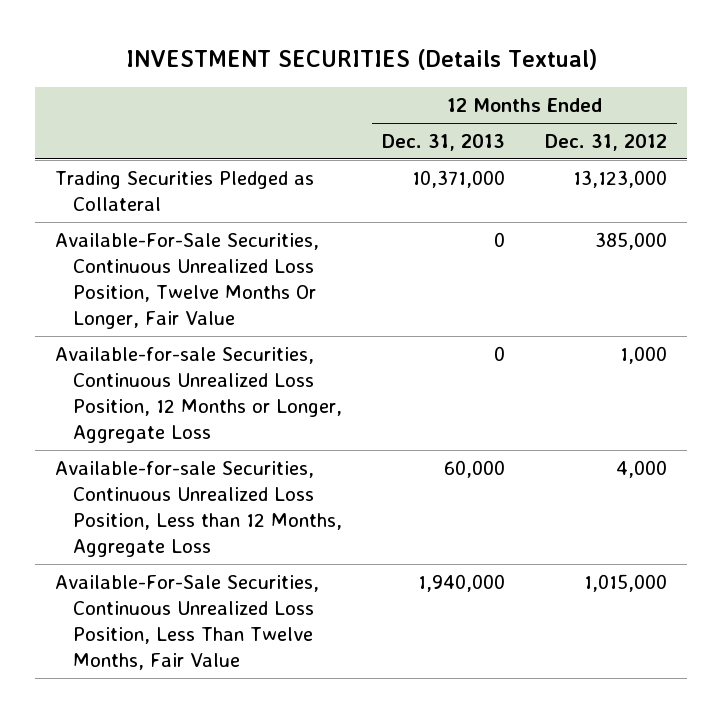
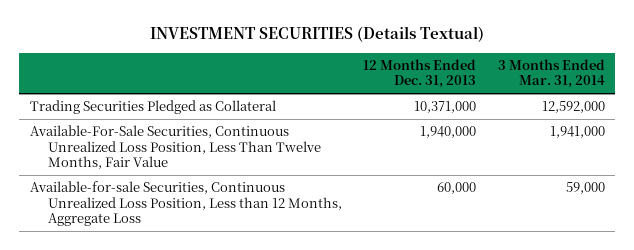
[545,133,668,151] Dec. 31, 2012 -> none
none -> [497,58,605,89] 3 Months Ended Mar. 31, 2014
[55,232,320,329] Available-For-Sale Securities, Continuous Unrealized Loss Position, Twelve Months Or Longer, Fair Value -> none
[55,346,343,443] Available-for-sale Securities, Continuous Unrealized Loss Position, 12 Months or Longer, Aggregate Loss -> none
[55,460,343,557] Available-for-sale Securities, Continuous Unrealized Loss Position, Less than 12 Months, Aggregate Loss -> [29,181,343,227] Available-for-sale Securities, Continuous Unrealized Loss Position, Less than 12 Months, Aggregate Loss

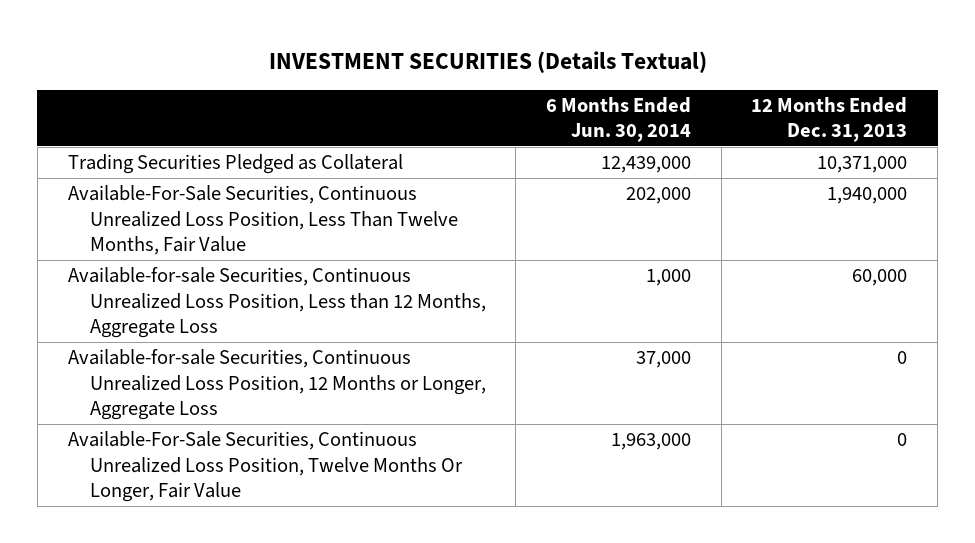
[497,58,605,89] 3 Months Ended Mar. 31, 2014 -> none
none -> [546,96,692,143] 6 Months Ended Jun. 30, 2014
none -> [67,349,486,420] Available-for-sale Securities, Continuous Unrealized Loss Position, 12 Months or Longer, Aggregate Loss
none -> [67,431,463,502] Available-For-Sale Securities, Continuous Unrealized Loss Position, Twelve Months Or Longer, Fair Value

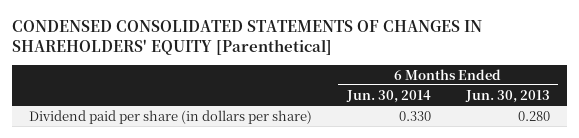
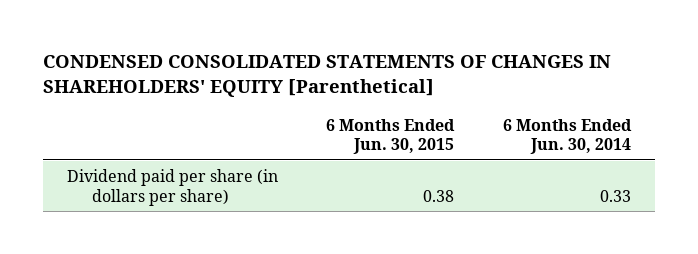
[464,89,550,103] Jun. 30, 2013 -> none
none -> [326,118,456,155] 6 Months Ended Jun. 30, 2015
[399,110,432,121] 0.330 -> [599,189,631,202] 0.33

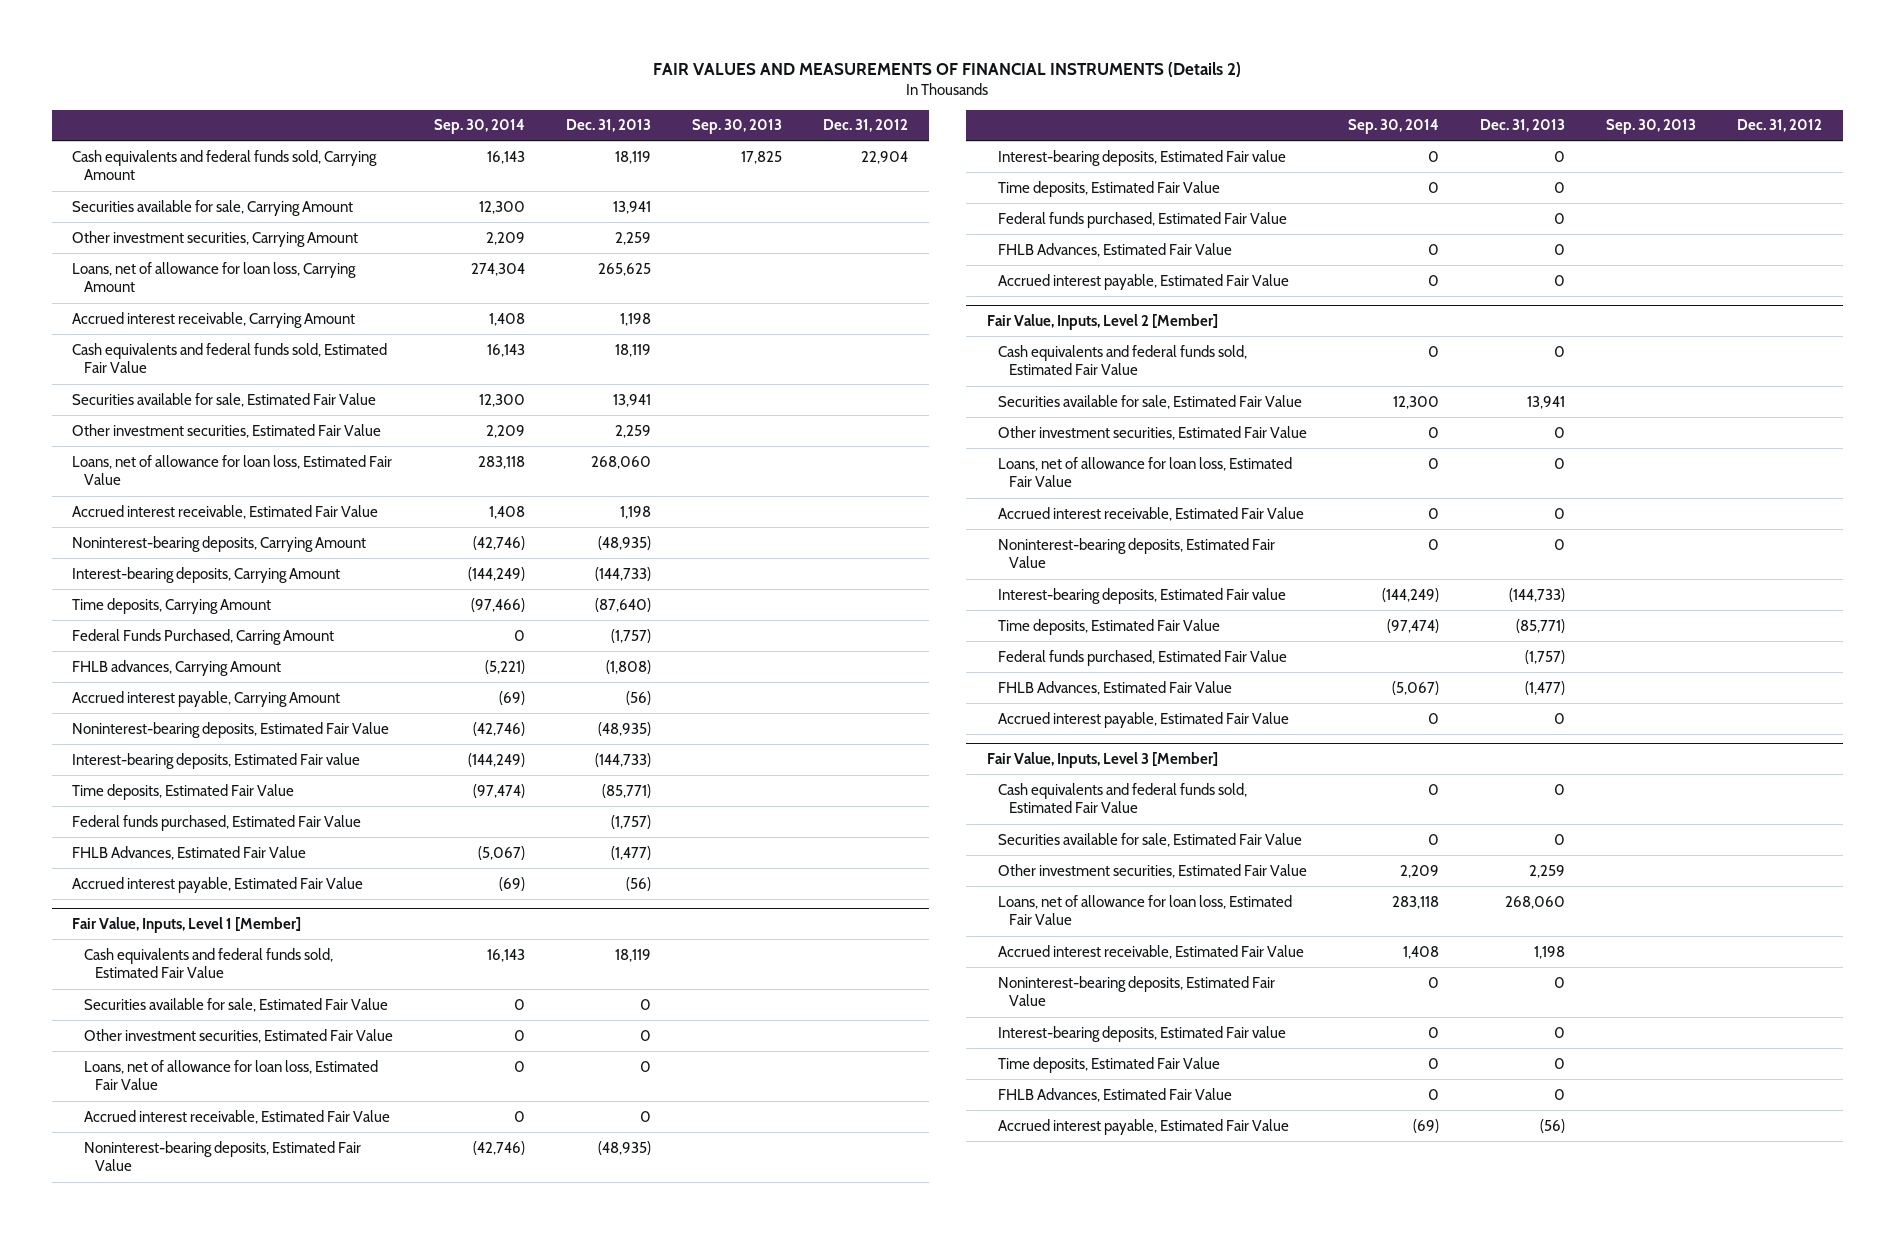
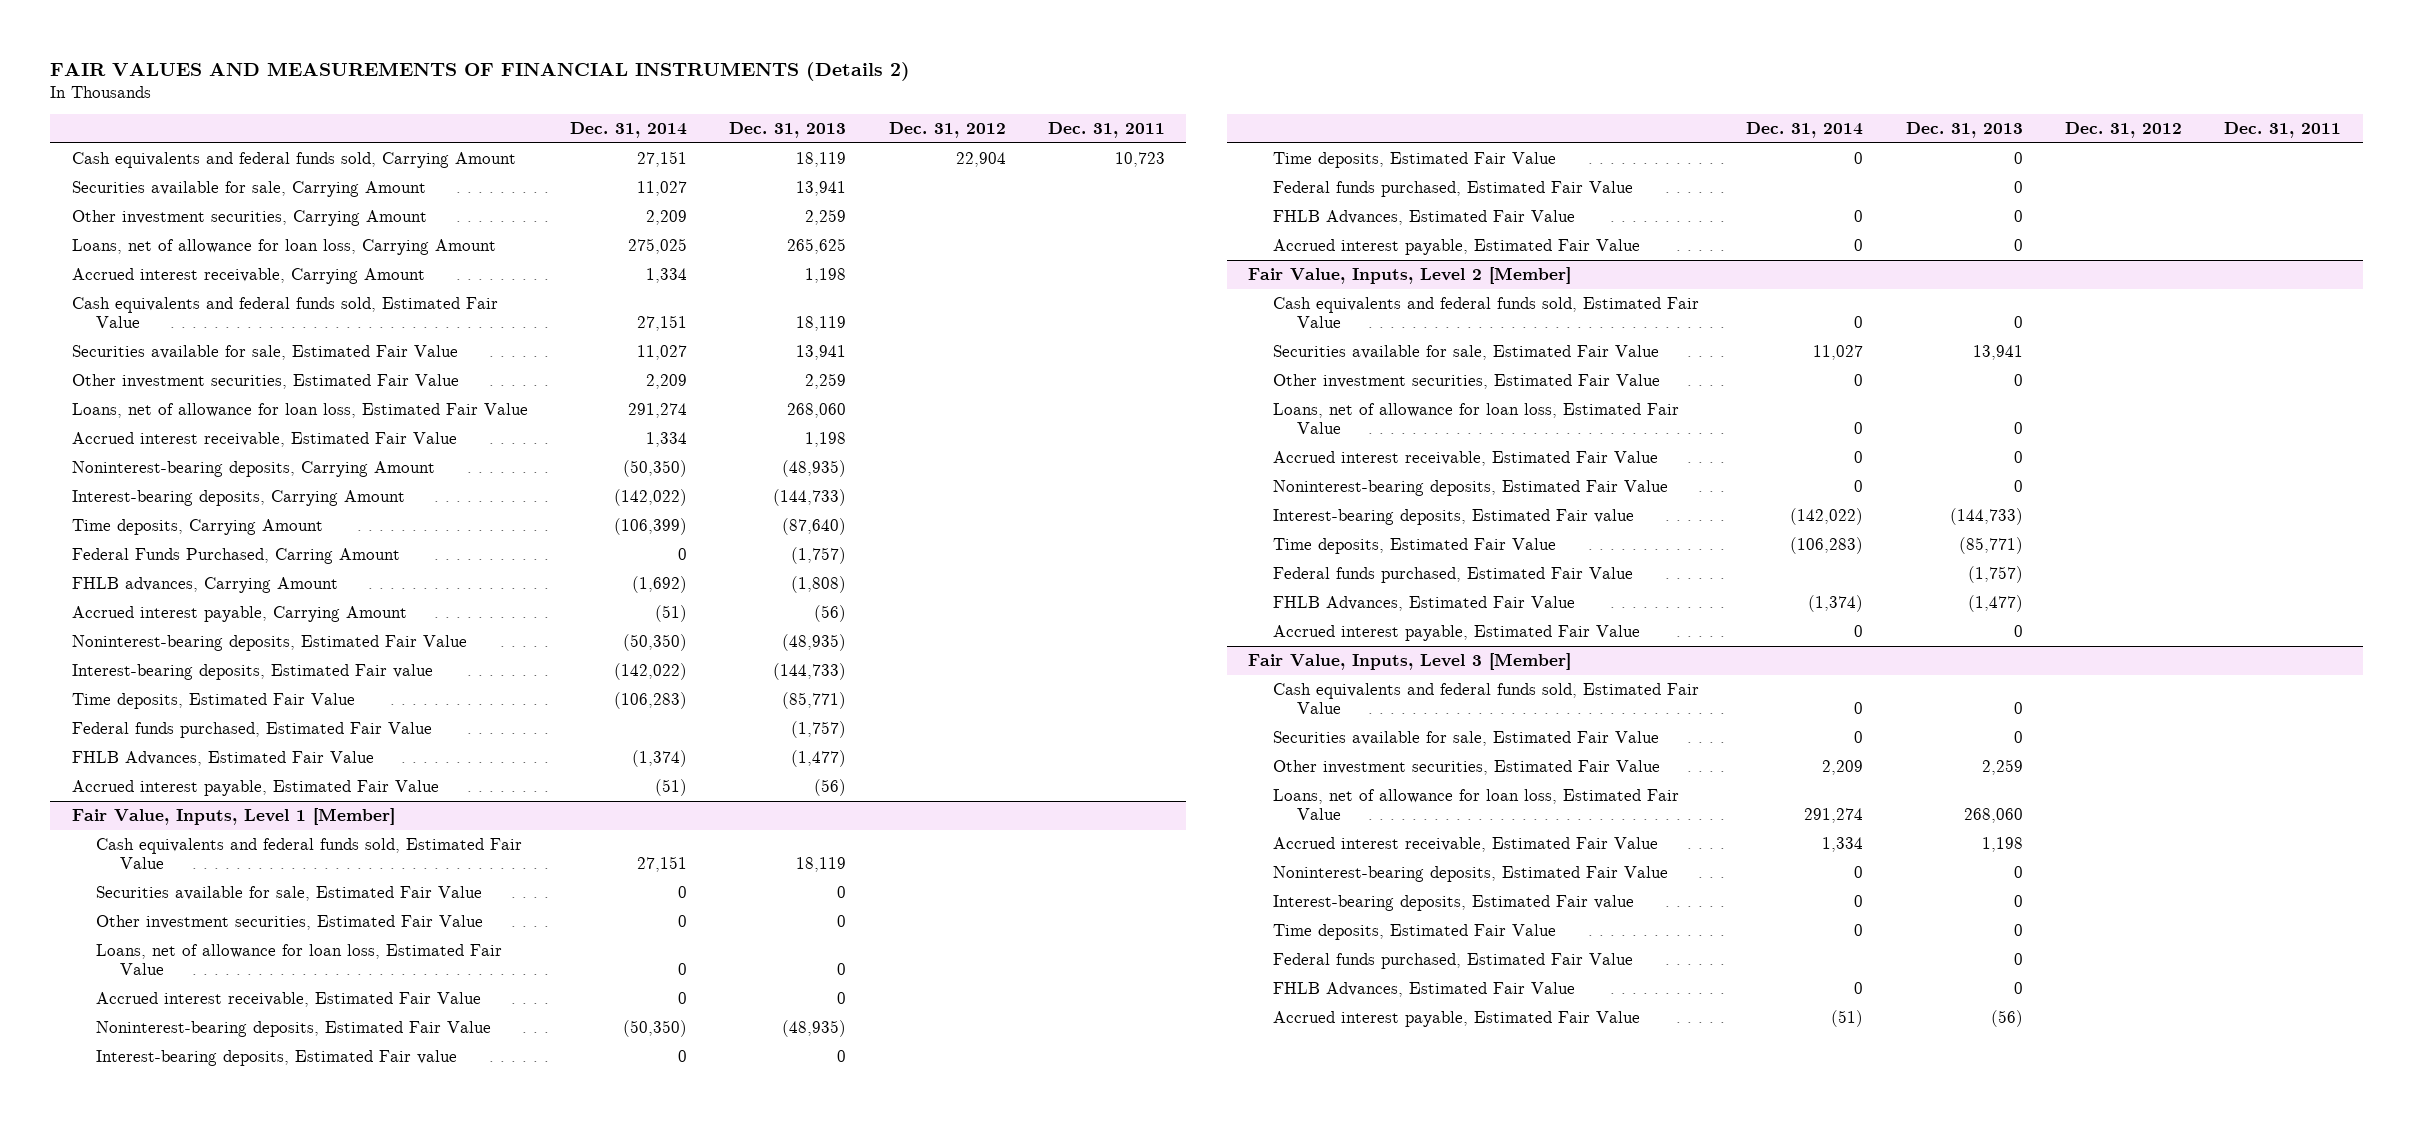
[433,119,525,135] Sep. 30, 2014 -> none
[692,119,783,135] Sep. 30, 2013 -> none
none -> [569,122,687,139] Dec. 31, 2014
none -> [1047,122,1165,139] Dec. 31, 2011
none -> [1272,952,1633,969] Federal funds purchased, Estimated Fair Value

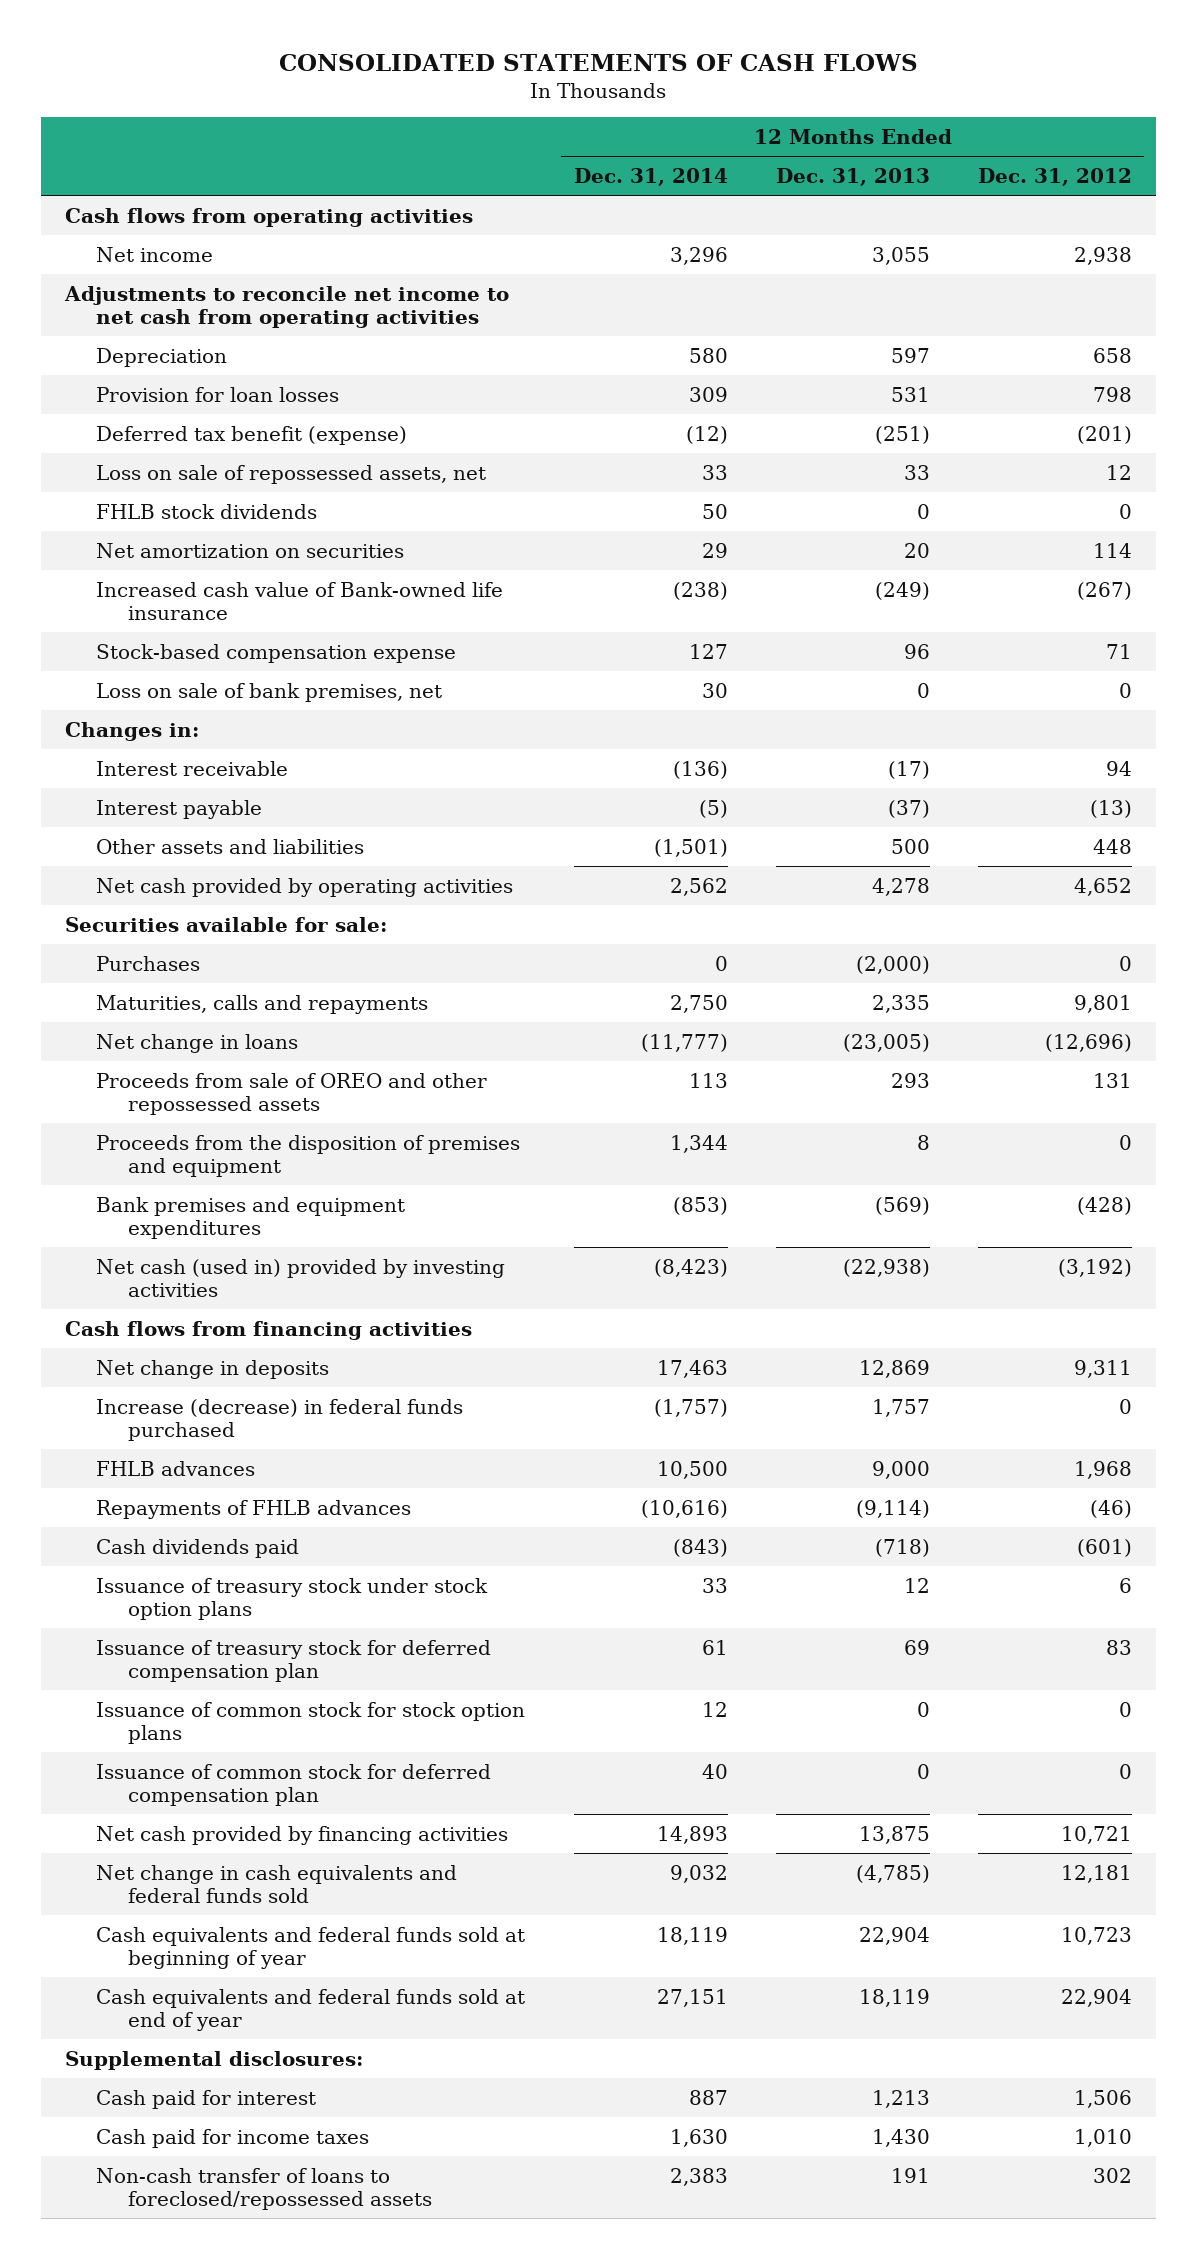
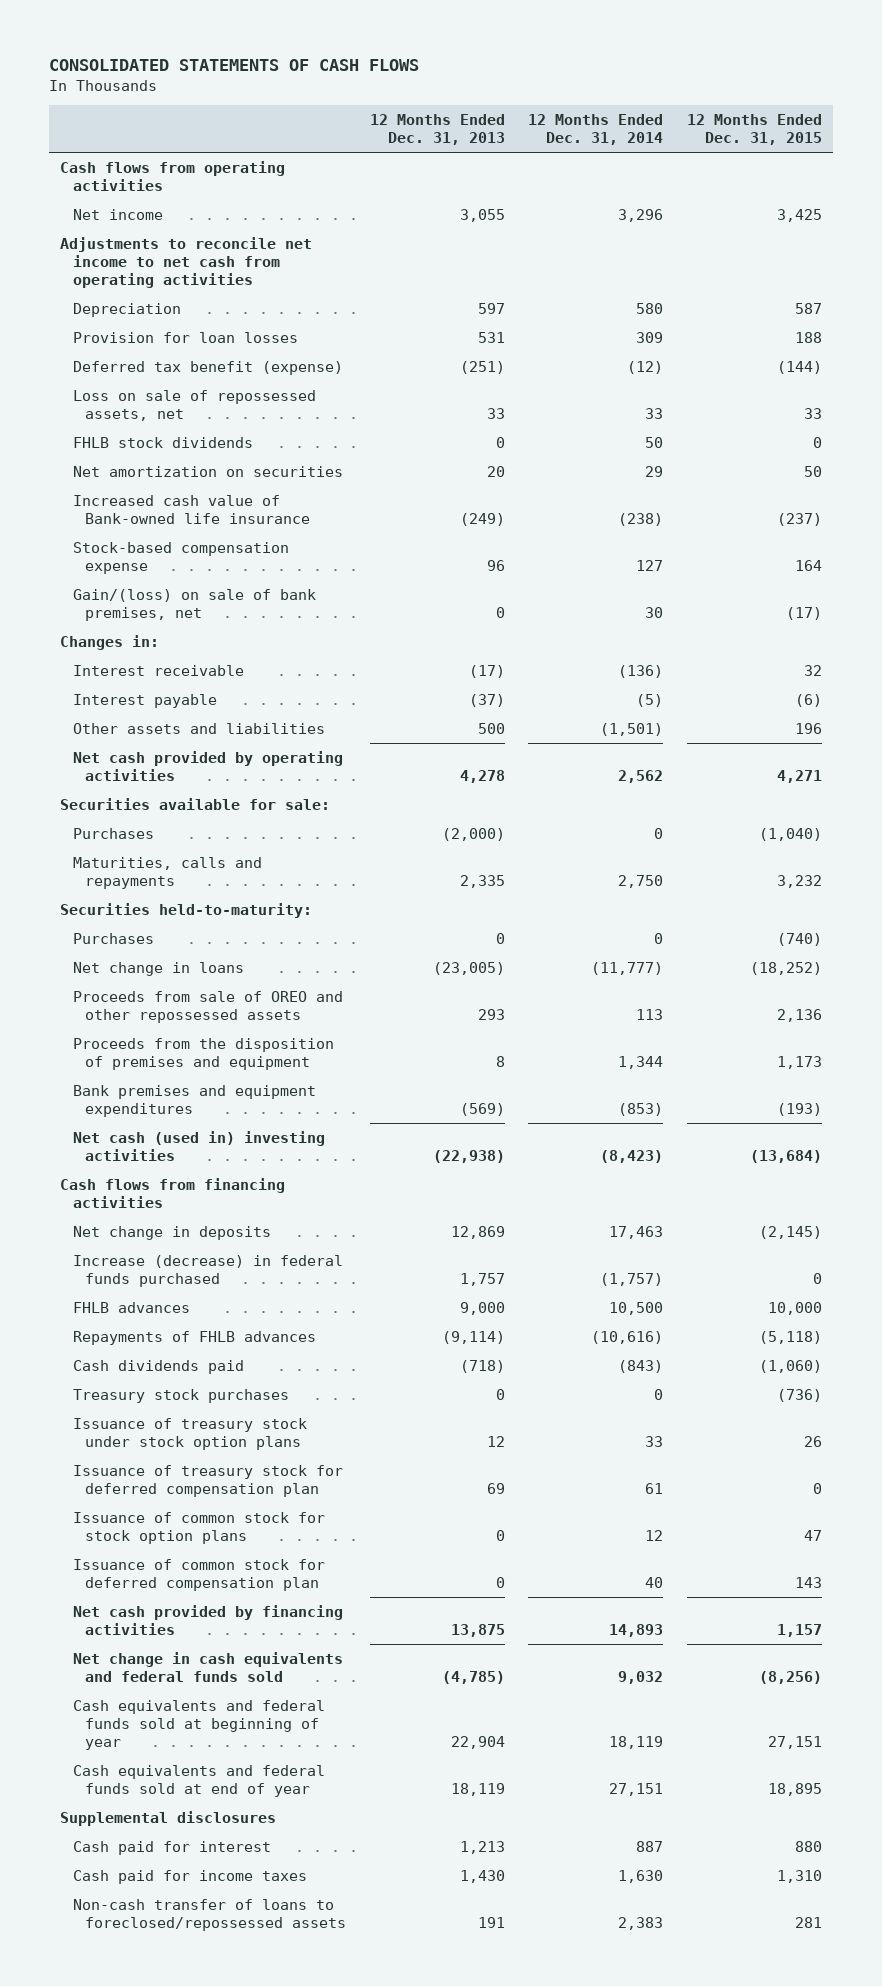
[977,167,1132,186] Dec. 31, 2012 -> none
none -> [686,113,822,146] 12 Months Ended Dec. 31, 2015
[96,682,443,702] Loss on sale of bank premises, net -> [72,588,316,622] Gain/(loss) on sale of bank premises, net
none -> [60,902,313,918] Securities held-to-maturity:
none -> [72,932,154,944] Purchases
[96,1258,506,1298] Net cash (used in) provided by investing activities -> [72,1130,325,1162] Net cash (used in) investing activities
none -> [72,1388,289,1403] Treasury stock purchases
[65,2050,364,2070] Supplemental disclosures: -> [60,1810,277,1826] Supplemental disclosures

